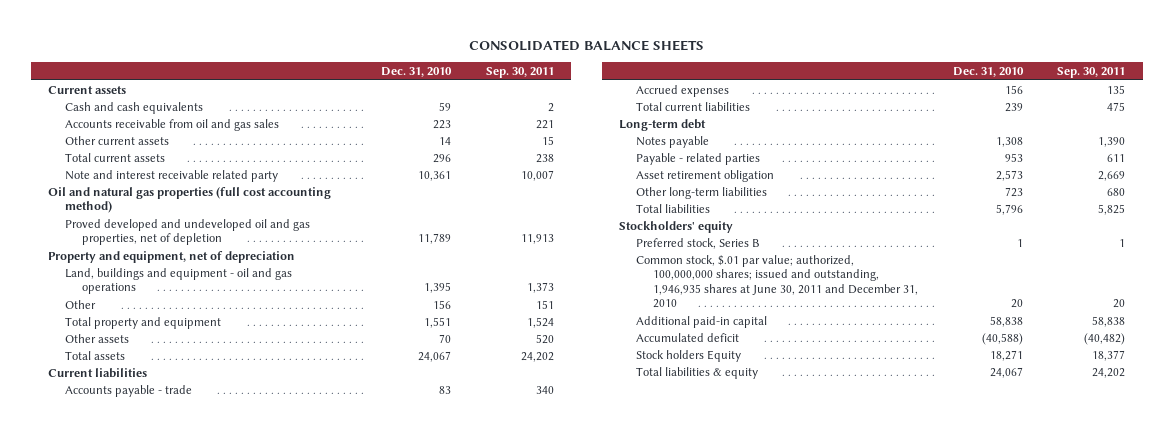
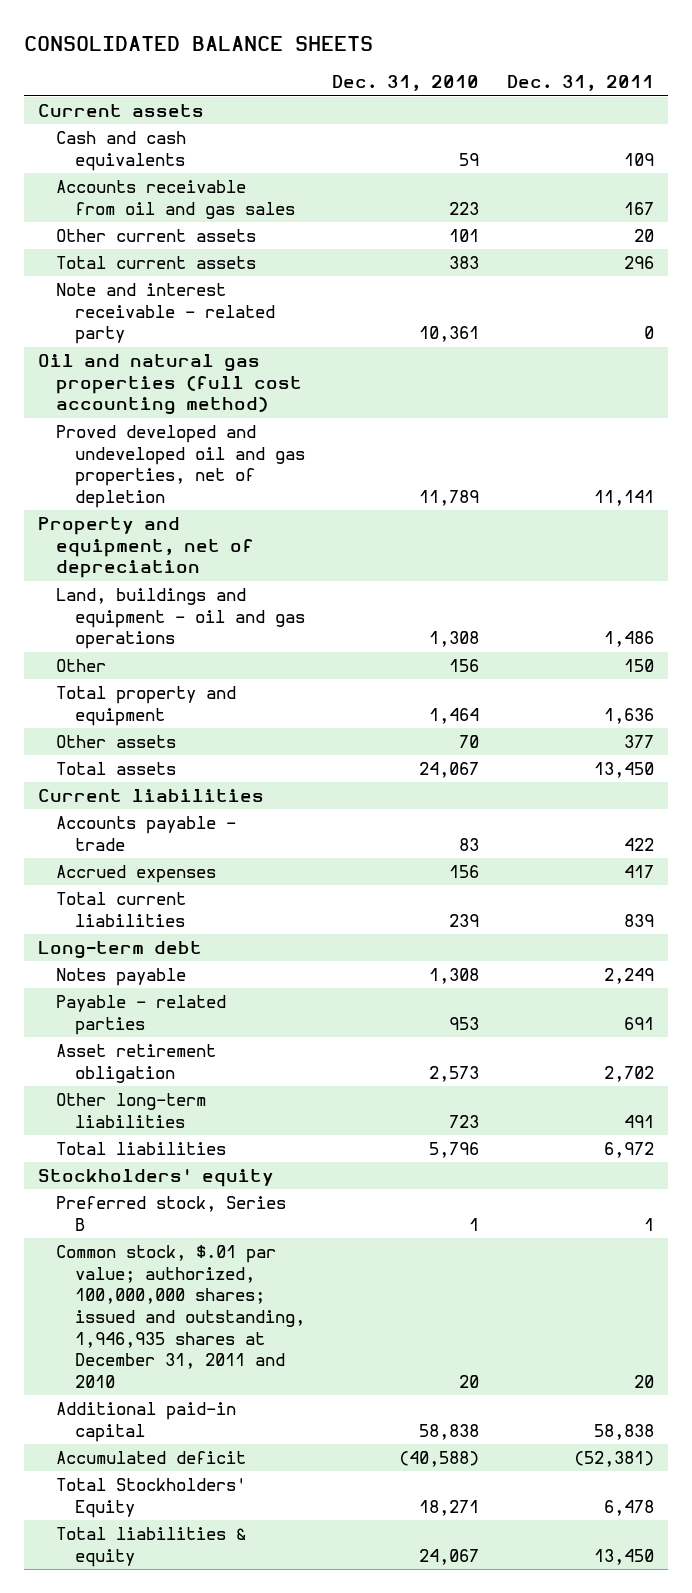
[485,67,554,79] Sep. 30, 2011 -> none
none -> [506,75,654,92] Dec. 31, 2011
[439,136,452,145] 14 -> [449,229,480,243] 101
[433,153,452,163] 296 -> [449,256,480,270] 383
[64,169,278,182] Note and interest receivable related party -> [56,283,275,345] Note and interest receivable - related party
[424,282,452,294] 1,395 -> [429,631,480,648] 1,308
[424,316,452,328] 1,551 -> [429,707,480,724] 1,464
[636,254,919,309] Common stock, $.01 par value; authorized, 100,000,000 shares; issued and outstanding, 1,946,935 shares at June 30, 2011 and December 31, 2010 -> [56,1245,305,1388] Common stock, $.01 par value; authorized, 100,000,000 shares; issued and outstanding, 1,946,935 shares at December 31, 2011 and 2010
[636,349,742,362] Stock holders Equity -> [56,1478,247,1518] Total Stockholders' Equity

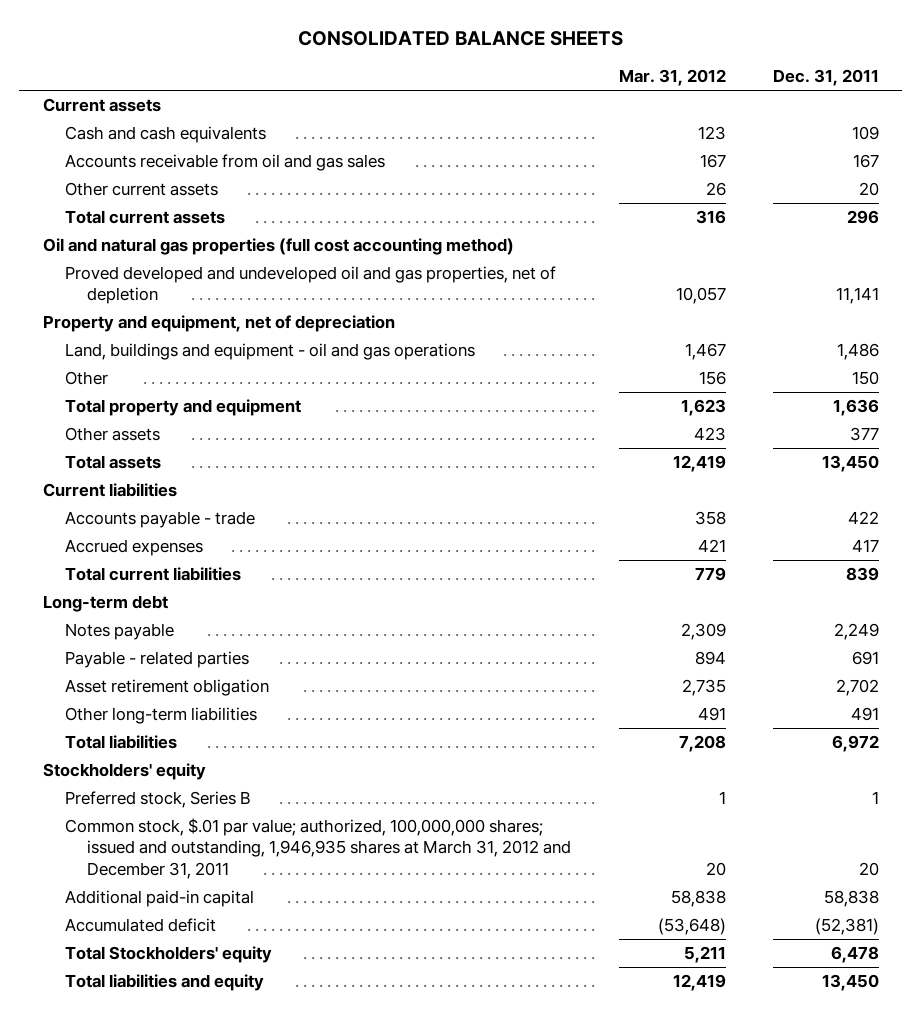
[332,75,480,92] Dec. 31, 2010 -> none
none -> [618,68,726,86] Mar. 31, 2012
[56,283,275,345] Note and interest receivable - related party -> none
[56,1245,305,1388] Common stock, $.01 par value; authorized, 100,000,000 shares; issued and outstanding, 1,946,935 shares at December 31, 2011 and 2010 -> [65,817,572,879] Common stock, $.01 par value; authorized, 100,000,000 shares; issued and outstanding, 1,946,935 shares at March 31, 2012 and December 31, 2011
[56,1478,247,1518] Total Stockholders' Equity -> [65,945,273,963] Total Stockholders' equity
[56,1527,247,1567] Total liabilities & equity -> [65,973,265,991] Total liabilities and equity

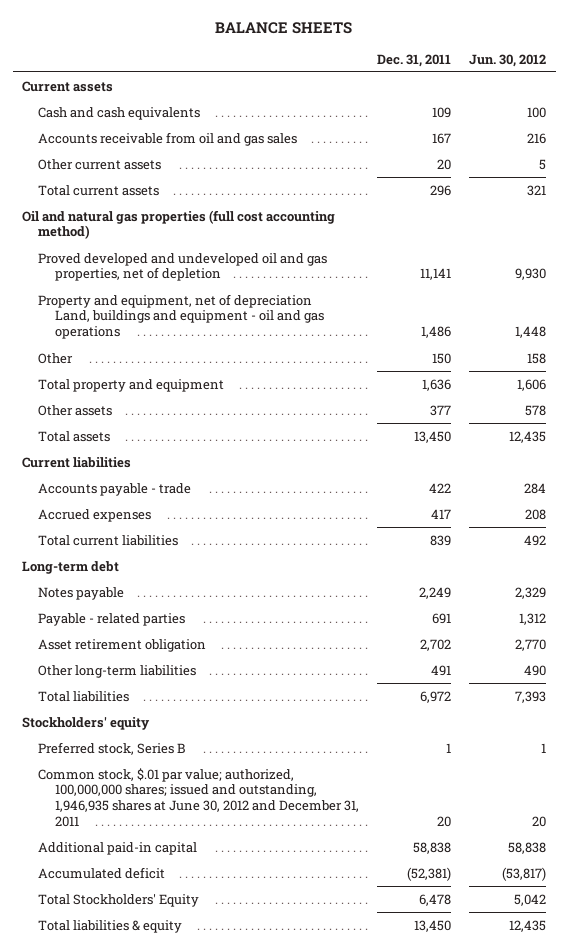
[297,31,623,47] CONSOLIDATED BALANCE SHEETS -> [215,21,353,34] BALANCE SHEETS
[618,68,726,86] Mar. 31, 2012 -> none
none -> [469,53,547,67] Jun. 30, 2012
[42,314,395,332] Property and equipment, net of depreciation -> none
[65,342,476,360] Land, buildings and equipment - oil and gas operations -> [38,293,325,340] Property and equipment, net of depreciation Land, buildings and equipment - oil and gas operations
[65,817,572,879] Common stock, $.01 par value; authorized, 100,000,000 shares; issued and outstanding, 1,946,935 shares at March 31, 2012 and December 31, 2011 -> [38,767,360,828] Common stock, $.01 par value; authorized, 100,000,000 shares; issued and outstanding, 1,946,935 shares at June 30, 2012 and December 31, 2011
[65,945,273,963] Total Stockholders' equity -> [38,893,200,907] Total Stockholders' Equity
[65,973,265,991] Total liabilities and equity -> [38,919,183,933] Total liabilities & equity

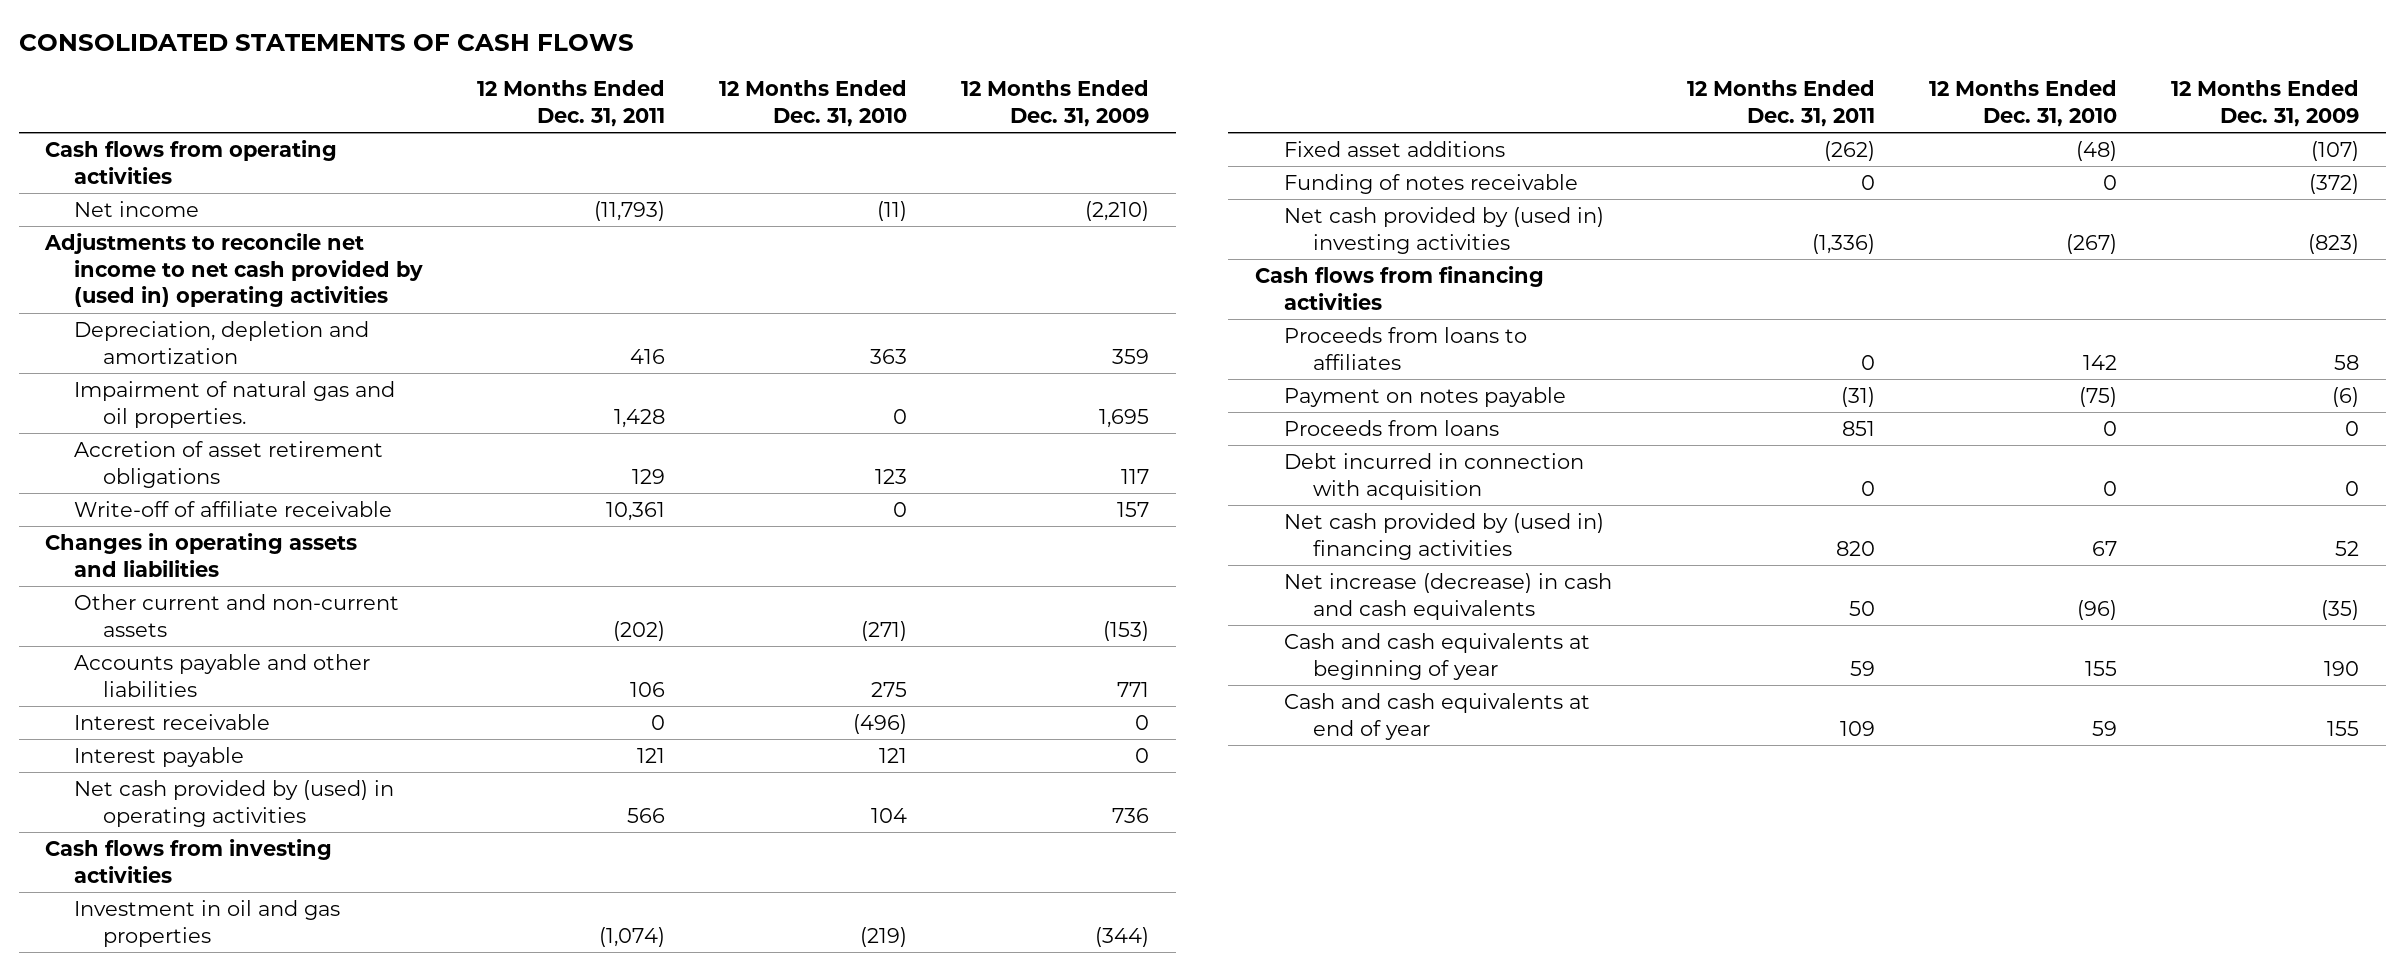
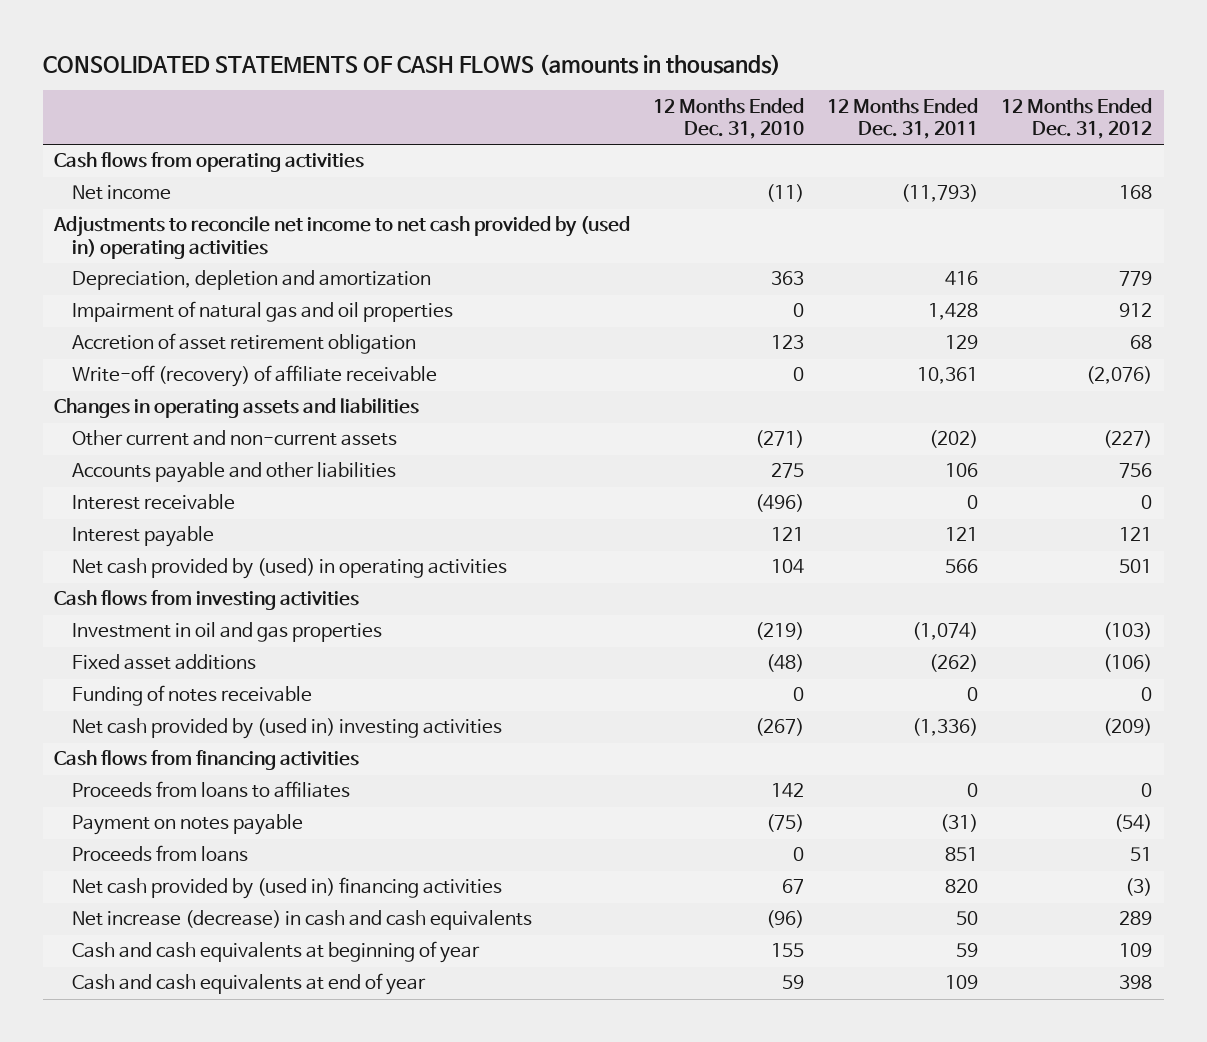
[18,34,634,52] CONSOLIDATED STATEMENTS OF CASH FLOWS -> [42,53,781,75] CONSOLIDATED STATEMENTS OF CASH FLOWS (amounts in thousands)
[960,80,1149,128] 12 Months Ended Dec. 31, 2009 -> none
none -> [1001,97,1153,139] 12 Months Ended Dec. 31, 2012
[74,380,396,428] Impairment of natural gas and oil properties. -> [71,301,453,323] Impairment of natural gas and oil properties
[74,440,384,488] Accretion of asset retirement obligations -> [71,333,416,355] Accretion of asset retirement obligation
[74,500,393,517] Write-off of affiliate receivable -> [71,365,437,388] Write-off (recovery) of affiliate receivable
[1284,452,1585,500] Debt incurred in connection with acquisition -> none

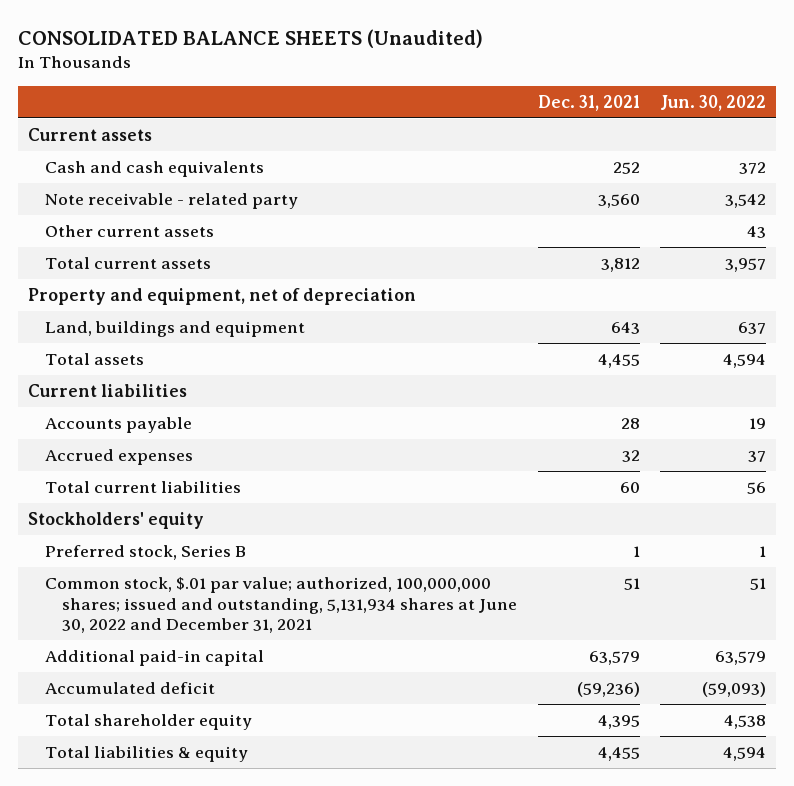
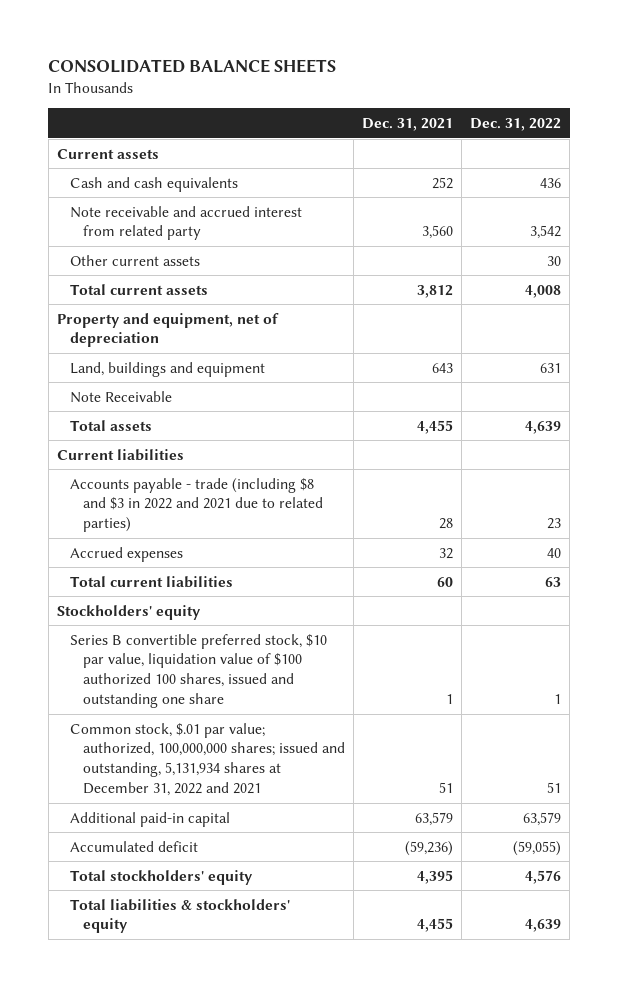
[17,28,483,48] CONSOLIDATED BALANCE SHEETS (Unaudited) -> [48,59,337,74] CONSOLIDATED BALANCE SHEETS
[660,94,767,111] Jun. 30, 2022 -> none
none -> [470,118,562,132] Dec. 31, 2022
[45,193,299,210] Note receivable - related party -> [70,205,303,241] Note receivable and accrued interest from related party
none -> [70,390,173,403] Note Receivable
[45,417,193,434] Accounts payable -> none
none -> [70,477,324,533] Accounts payable - trade (including $8 and $3 in 2022 and 2021 due to related parties)
[45,545,247,561] Preferred stock, Series B -> [70,633,328,709] Series B convertible preferred stock, $10 par value, liquidation value of $100 authorized 100 shares, issued and outstanding one share
[45,577,518,634] Common stock, $.01 par value; authorized, 100,000,000 shares; issued and outstanding, 5,131,934 shares at June 30, 2022 and December 31, 2021 -> [70,722,346,797] Common stock, $.01 par value; authorized, 100,000,000 shares; issued and outstanding, 5,131,934 shares at December 31, 2022 and 2021
[45,714,253,731] Total shareholder equity -> [70,869,254,885] Total stockholders' equity
[45,746,249,763] Total liabilities & equity -> [70,898,291,934] Total liabilities & stockholders' equity

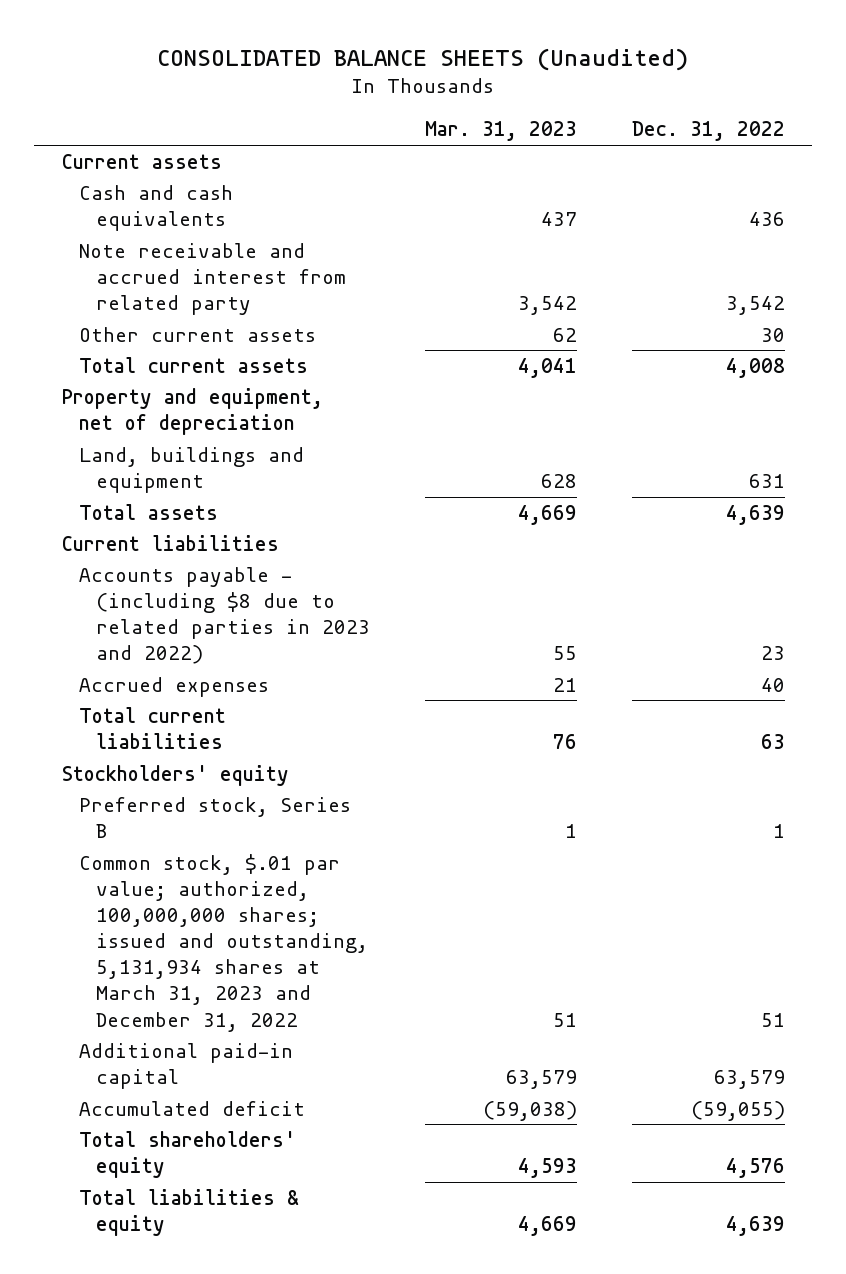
[48,59,337,74] CONSOLIDATED BALANCE SHEETS -> [157,47,689,71] CONSOLIDATED BALANCE SHEETS (Unaudited)
[362,118,454,132] Dec. 31, 2021 -> none
none -> [424,121,577,142] Mar. 31, 2023
[70,390,173,403] Note Receivable -> none
[70,477,324,533] Accounts payable - trade (including $8 and $3 in 2022 and 2021 due to related parties) -> [78,566,371,665] Accounts payable - (including $8 due to related parties in 2023 and 2022)
[70,633,328,709] Series B convertible preferred stock, $10 par value, liquidation value of $100 authorized 100 shares, issued and outstanding one share -> [78,796,351,838] Preferred stock, Series B
[70,722,346,797] Common stock, $.01 par value; authorized, 100,000,000 shares; issued and outstanding, 5,131,934 shares at December 31, 2022 and 2021 -> [78,853,369,1032] Common stock, $.01 par value; authorized, 100,000,000 shares; issued and outstanding, 5,131,934 shares at March 31, 2023 and December 31, 2022
[70,869,254,885] Total stockholders' equity -> [78,1130,296,1178] Total shareholders' equity
[70,898,291,934] Total liabilities & stockholders' equity -> [78,1188,299,1236] Total liabilities & equity

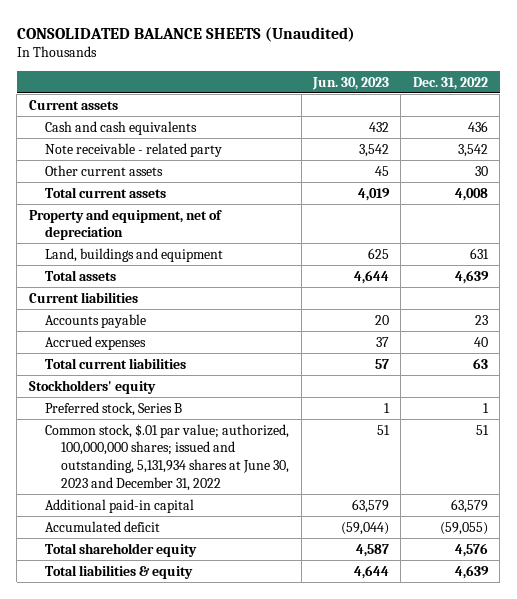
[424,121,577,142] Mar. 31, 2023 -> none
none -> [311,76,389,90] Jun. 30, 2023
[78,242,347,315] Note receivable and accrued interest from related party -> [44,142,222,157] Note receivable - related party
[78,566,371,665] Accounts payable - (including $8 due to related parties in 2023 and 2022) -> none
none -> [44,313,146,328] Accounts payable
[78,853,369,1032] Common stock, $.01 par value; authorized, 100,000,000 shares; issued and outstanding, 5,131,934 shares at March 31, 2023 and December 31, 2022 -> [44,423,290,492] Common stock, $.01 par value; authorized, 100,000,000 shares; issued and outstanding, 5,131,934 shares at June 30, 2023 and December 31, 2022
[78,1130,296,1178] Total shareholders' equity -> [44,542,197,557] Total shareholder equity

